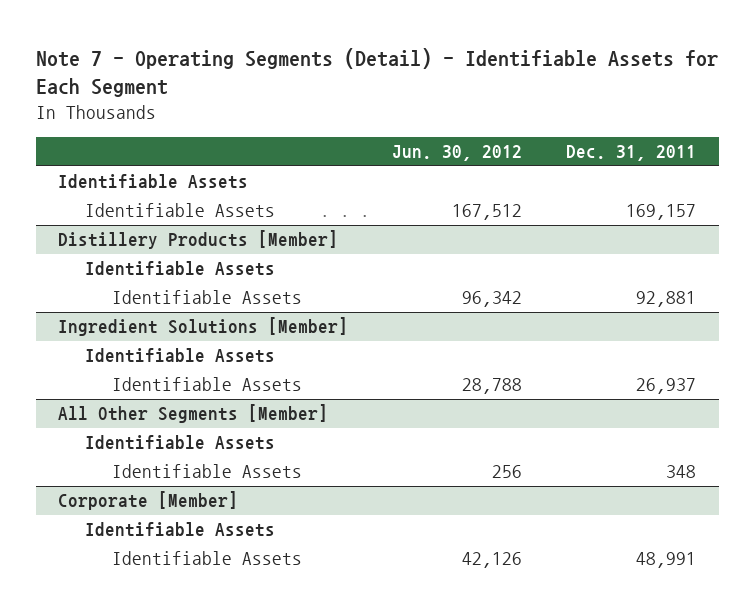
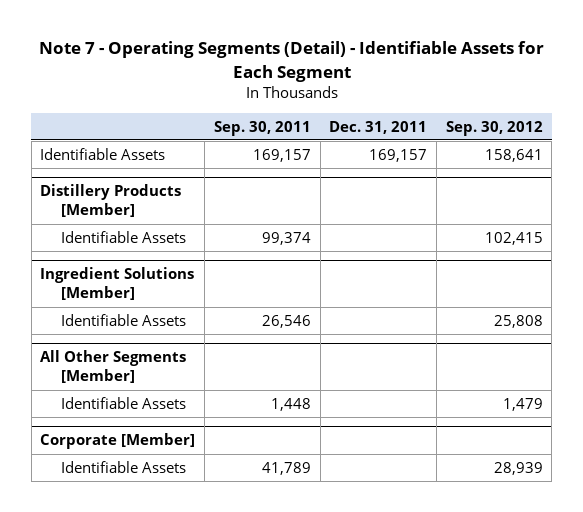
[392,145,523,162] Jun. 30, 2012 -> none
none -> [213,120,311,136] Sep. 30, 2011
none -> [445,120,543,136] Sep. 30, 2012
[57,174,248,190] Identifiable Assets -> none
[112,290,303,305] Identifiable Assets -> none
[112,377,303,392] Identifiable Assets -> none
[112,464,303,479] Identifiable Assets -> none
[112,551,303,566] Identifiable Assets -> none

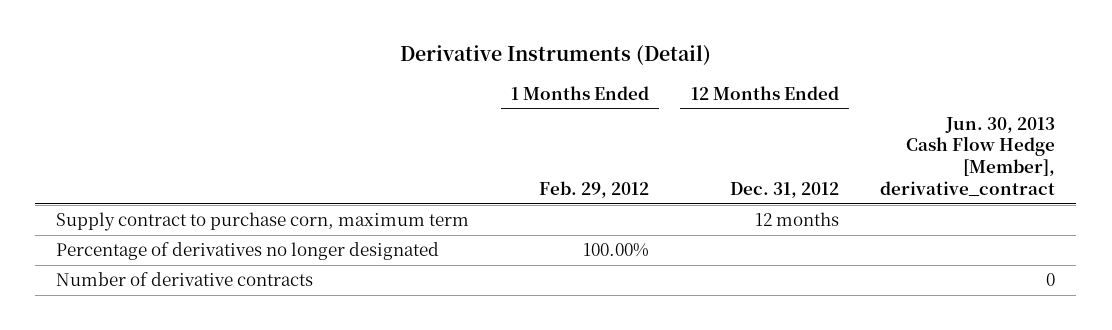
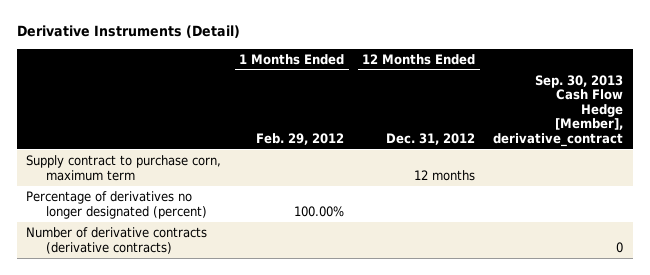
[880,116,1056,197] Jun. 30, 2013 Cash Flow Hedge [Member], derivative_contract -> none
none -> [493,74,624,147] Sep. 30, 2013 Cash Flow Hedge [Member], derivative_contract
[56,242,440,261] Percentage of derivatives no longer designated -> [26,191,207,219] Percentage of derivatives no longer designated (percent)
[56,272,314,287] Number of derivative contracts -> [26,227,208,254] Number of derivative contracts (derivative contracts)

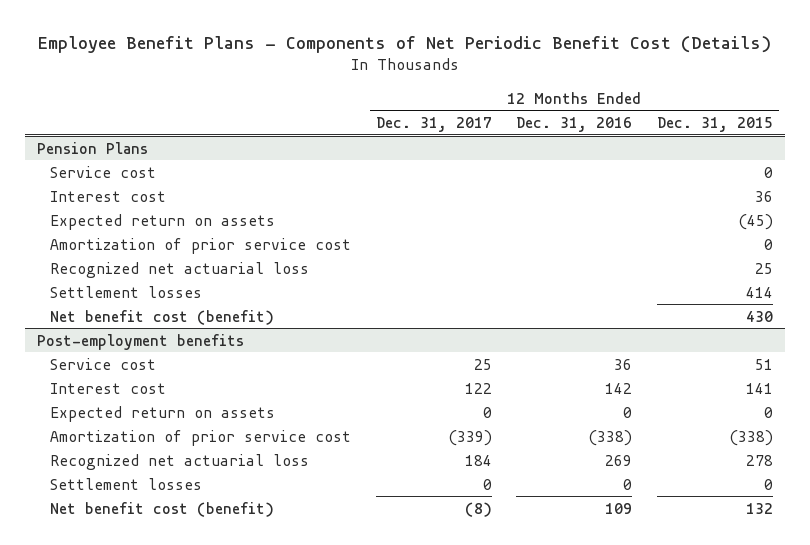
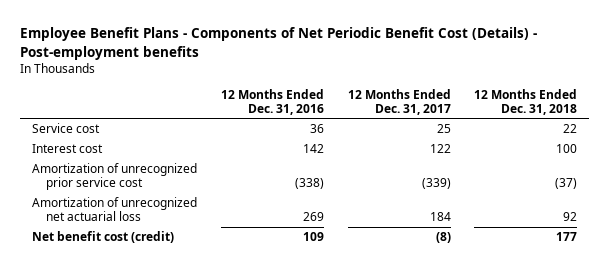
[38,36,772,54] Employee Benefit Plans - Components of Net Periodic Benefit Cost (Details) -> [20,27,538,60] Employee Benefit Plans - Components of Net Periodic Benefit Cost (Details) - Post-employment benefits
[656,116,773,132] Dec. 31, 2015 -> none
none -> [474,88,578,115] 12 Months Ended Dec. 31, 2018
[37,141,149,154] Pension Plans -> none
[50,165,157,178] Service cost -> none
[50,190,167,202] Interest cost -> none
[50,213,276,230] Expected return on assets -> none
[50,237,352,254] Amortization of prior service cost -> none
[50,261,310,278] Recognized net actuarial loss -> none
[50,285,203,298] Settlement losses -> none
[50,309,275,325] Net benefit cost (benefit) -> none
[37,333,245,350] Post-employment benefits -> none
[50,405,276,422] Expected return on assets -> none
[50,477,203,490] Settlement losses -> none
[50,429,352,446] Amortization of prior service cost -> [31,163,197,190] Amortization of unrecognized prior service cost
[50,453,310,470] Recognized net actuarial loss -> [31,197,197,221] Amortization of unrecognized net actuarial loss
[50,501,275,517] Net benefit cost (benefit) -> [31,231,174,244] Net benefit cost (credit)

